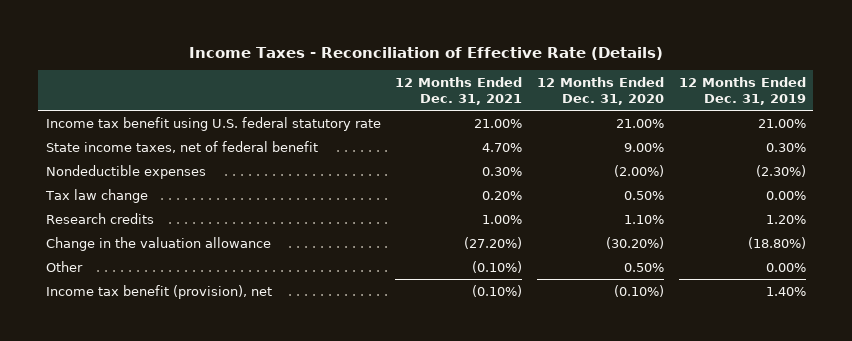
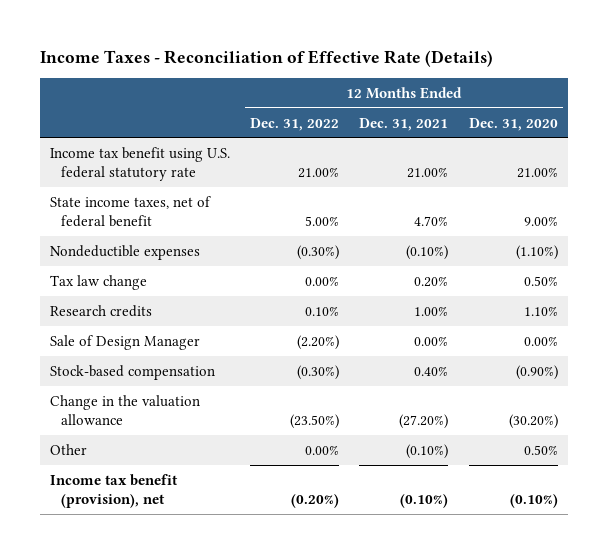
[679,77,807,105] 12 Months Ended Dec. 31, 2019 -> none
none -> [250,117,340,131] Dec. 31, 2022
[482,166,523,176] 0.30% -> [406,244,449,260] (0.10%)
[614,164,665,177] (2.00%) -> [515,244,558,260] (1.10%)
none -> [49,334,200,350] Sale of Design Manager
none -> [49,364,215,380] Stock-based compensation

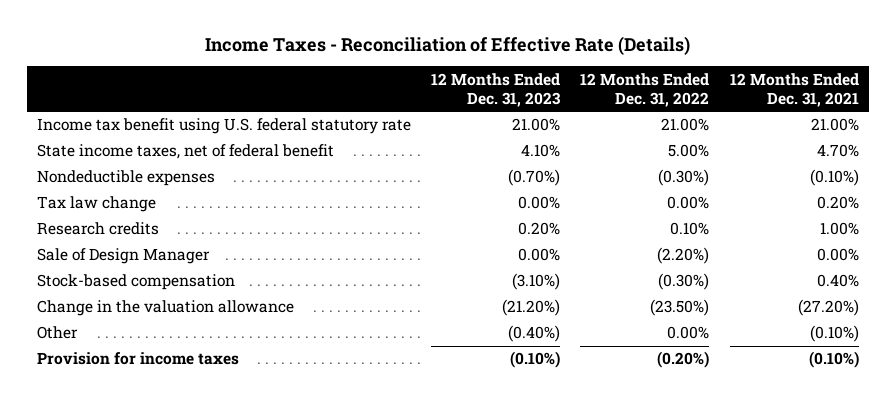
[468,117,558,131] Dec. 31, 2020 -> none
none -> [431,72,562,108] 12 Months Ended Dec. 31, 2023
[49,473,178,509] Income tax benefit (provision), net -> [36,352,239,366] Provision for income taxes

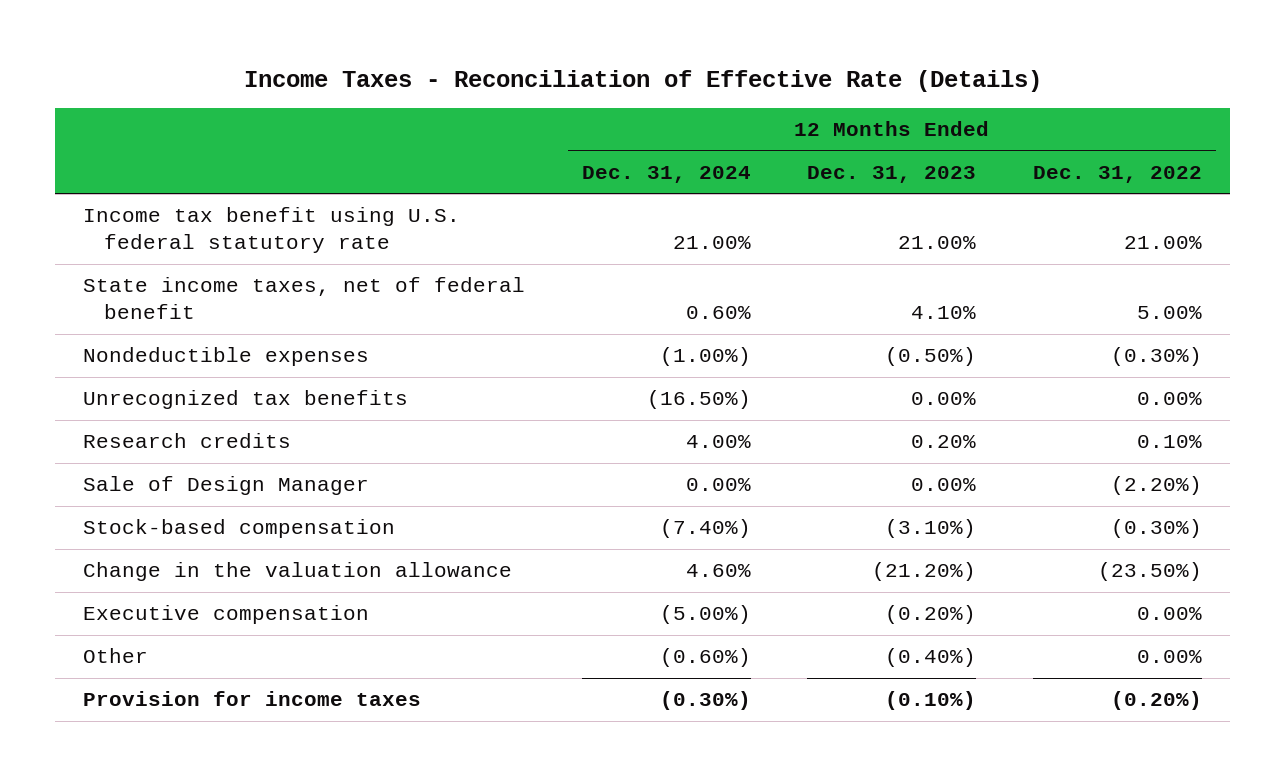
[729,72,859,108] 12 Months Ended Dec. 31, 2021 -> none
none -> [581,165,751,183] Dec. 31, 2024
[508,169,561,187] (0.70%) -> [885,347,977,367] (0.50%)
[36,196,156,213] Tax law change -> [83,390,409,410] Unrecognized tax benefits
none -> [83,605,370,625] Executive compensation

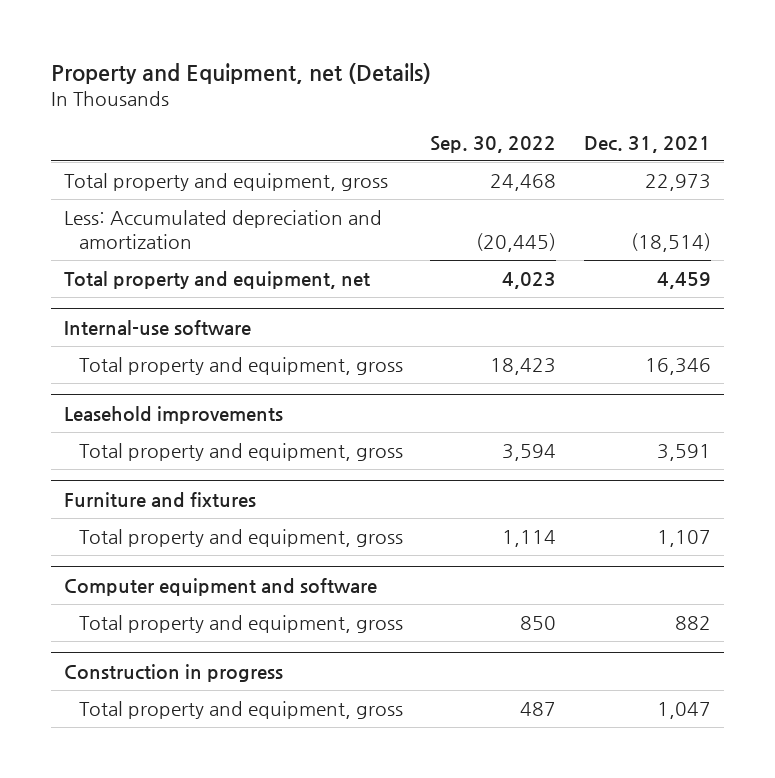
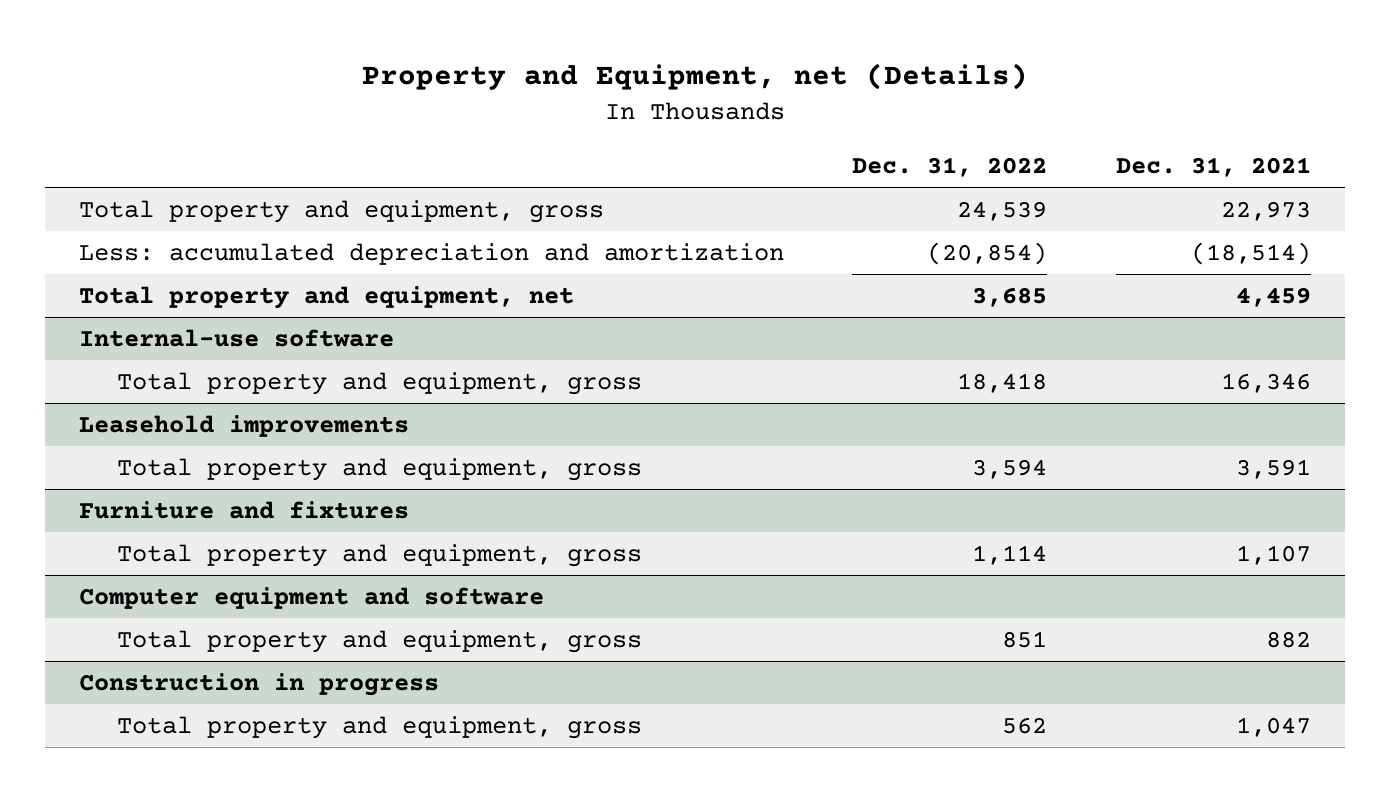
[430,135,557,153] Sep. 30, 2022 -> none
none -> [852,157,1048,178] Dec. 31, 2022
[64,210,383,249] Less: Accumulated depreciation and amortization -> [78,242,784,265] Less: accumulated depreciation and amortization

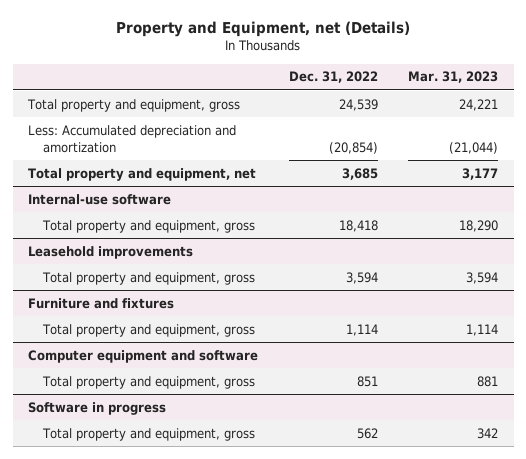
[1115,157,1311,178] Dec. 31, 2021 -> none
none -> [408,71,499,84] Mar. 31, 2023
[78,242,784,265] Less: accumulated depreciation and amortization -> [27,124,236,153] Less: Accumulated depreciation and amortization
[78,672,439,696] Construction in progress -> [27,401,166,415] Software in progress

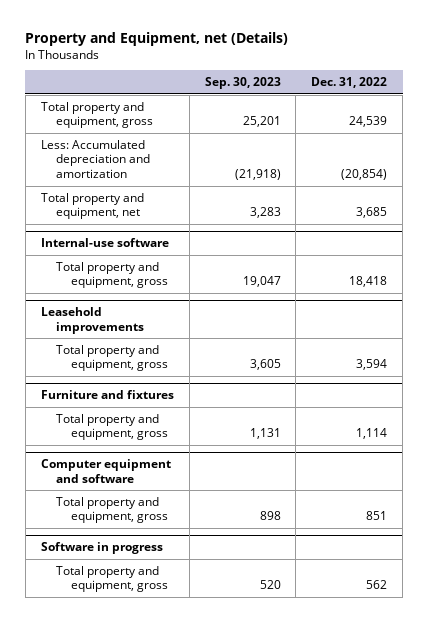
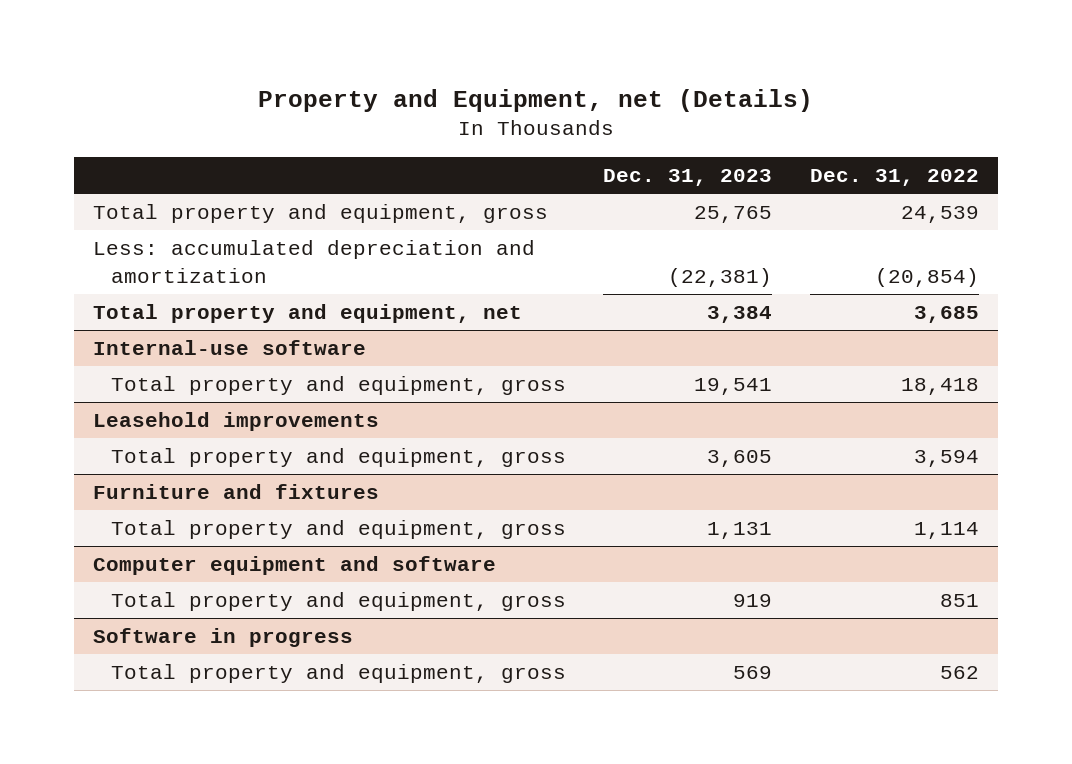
[204,77,281,90] Sep. 30, 2023 -> none
none -> [603,168,773,186] Dec. 31, 2023
[40,139,150,178] Less: Accumulated depreciation and amortization -> [92,240,535,283] Less: accumulated depreciation and amortization

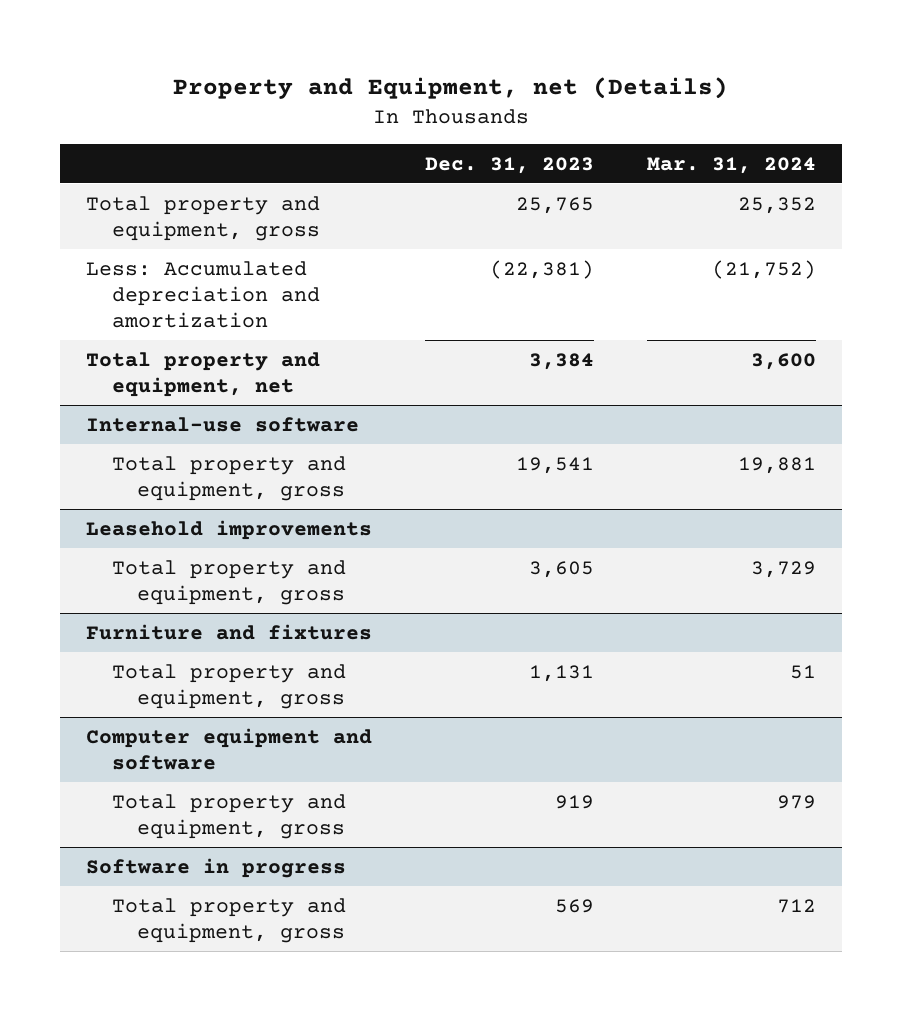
[810,168,980,186] Dec. 31, 2022 -> none
none -> [646,156,816,174] Mar. 31, 2024
[92,240,535,283] Less: accumulated depreciation and amortization -> [86,260,320,328] Less: Accumulated depreciation and amortization

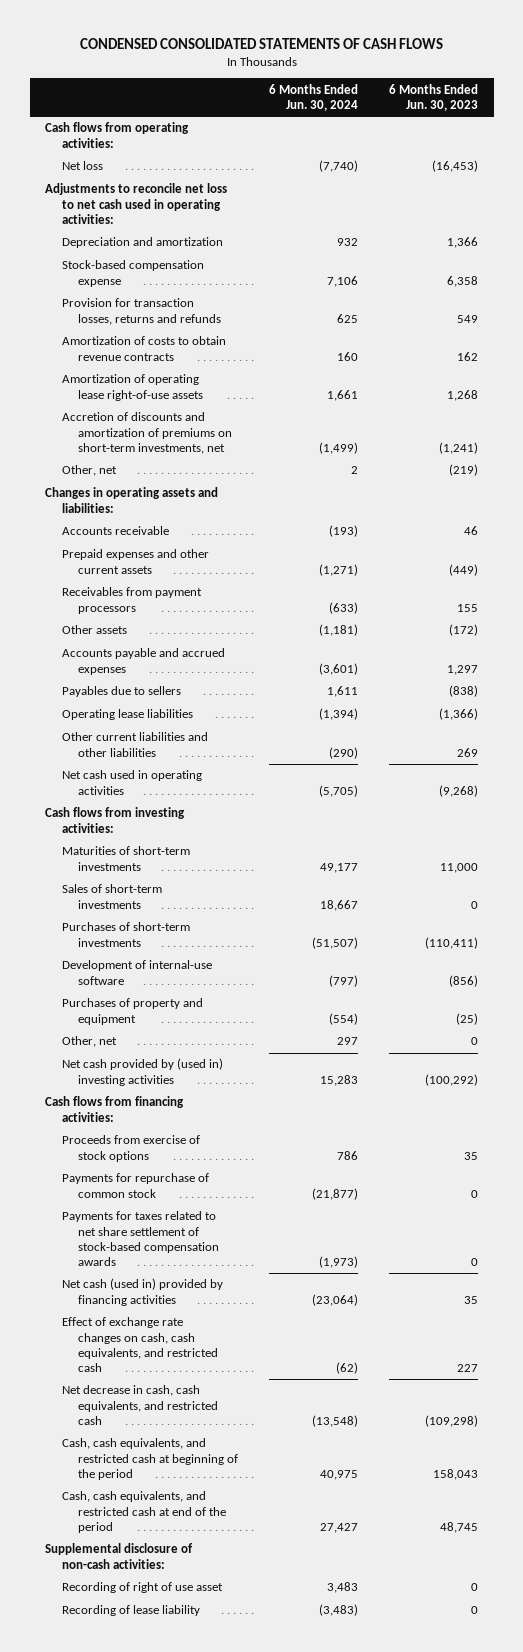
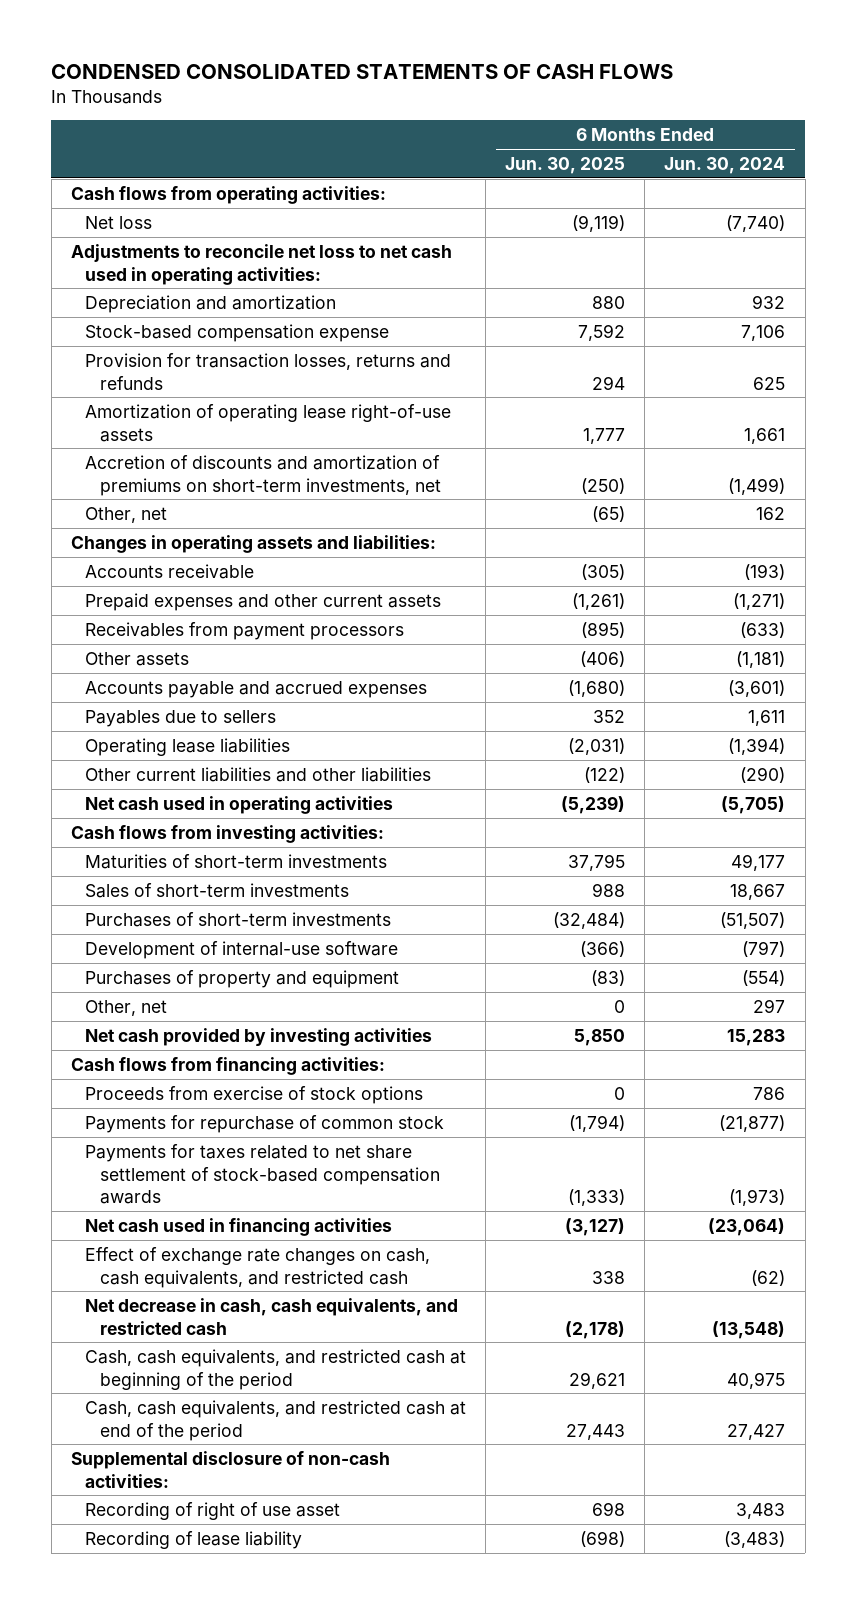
[389,83,479,112] 6 Months Ended Jun. 30, 2023 -> none
none -> [505,156,626,174] Jun. 30, 2025
[61,336,226,361] Amortization of costs to obtain revenue contracts -> none
[351,466,359,475] 2 -> [756,506,786,520] 162
[61,1058,223,1086] Net cash provided by (used in) investing activities -> [85,1027,433,1046] Net cash provided by investing activities
[61,1278,223,1306] Net cash (used in) provided by financing activities -> [85,1217,393,1236] Net cash used in financing activities

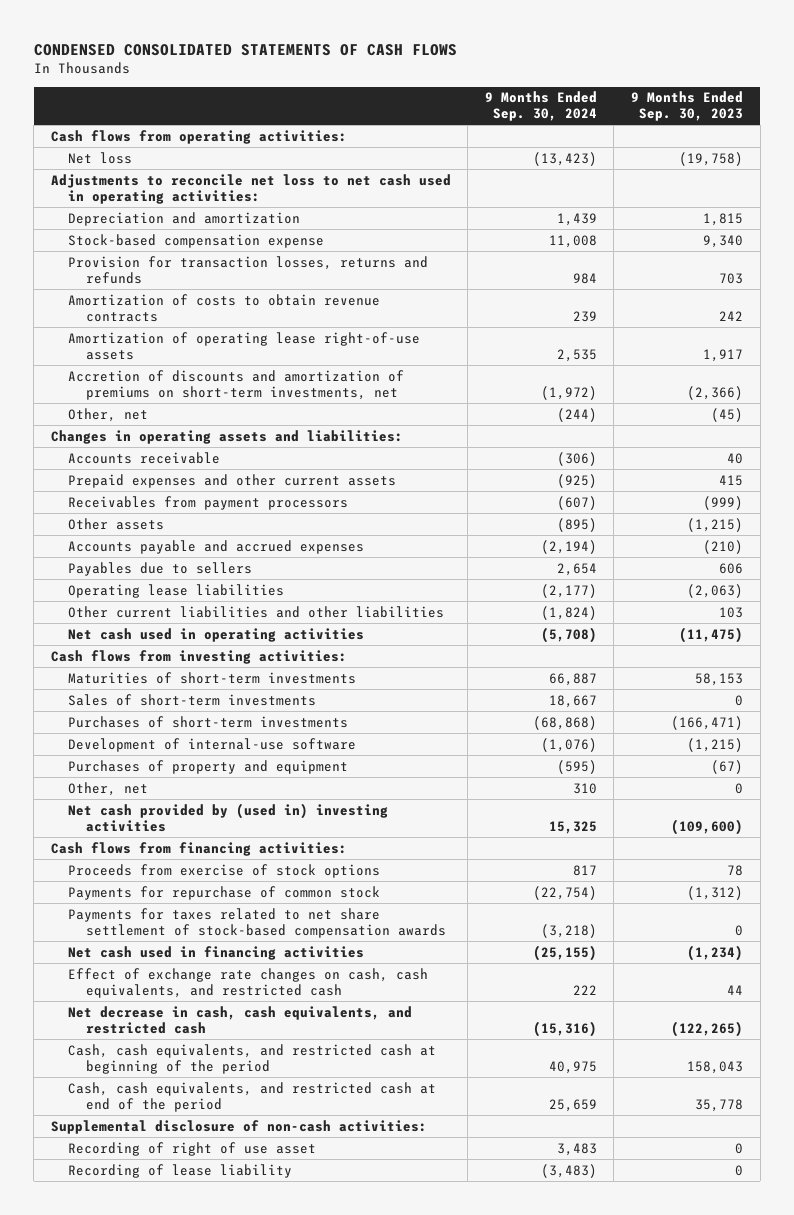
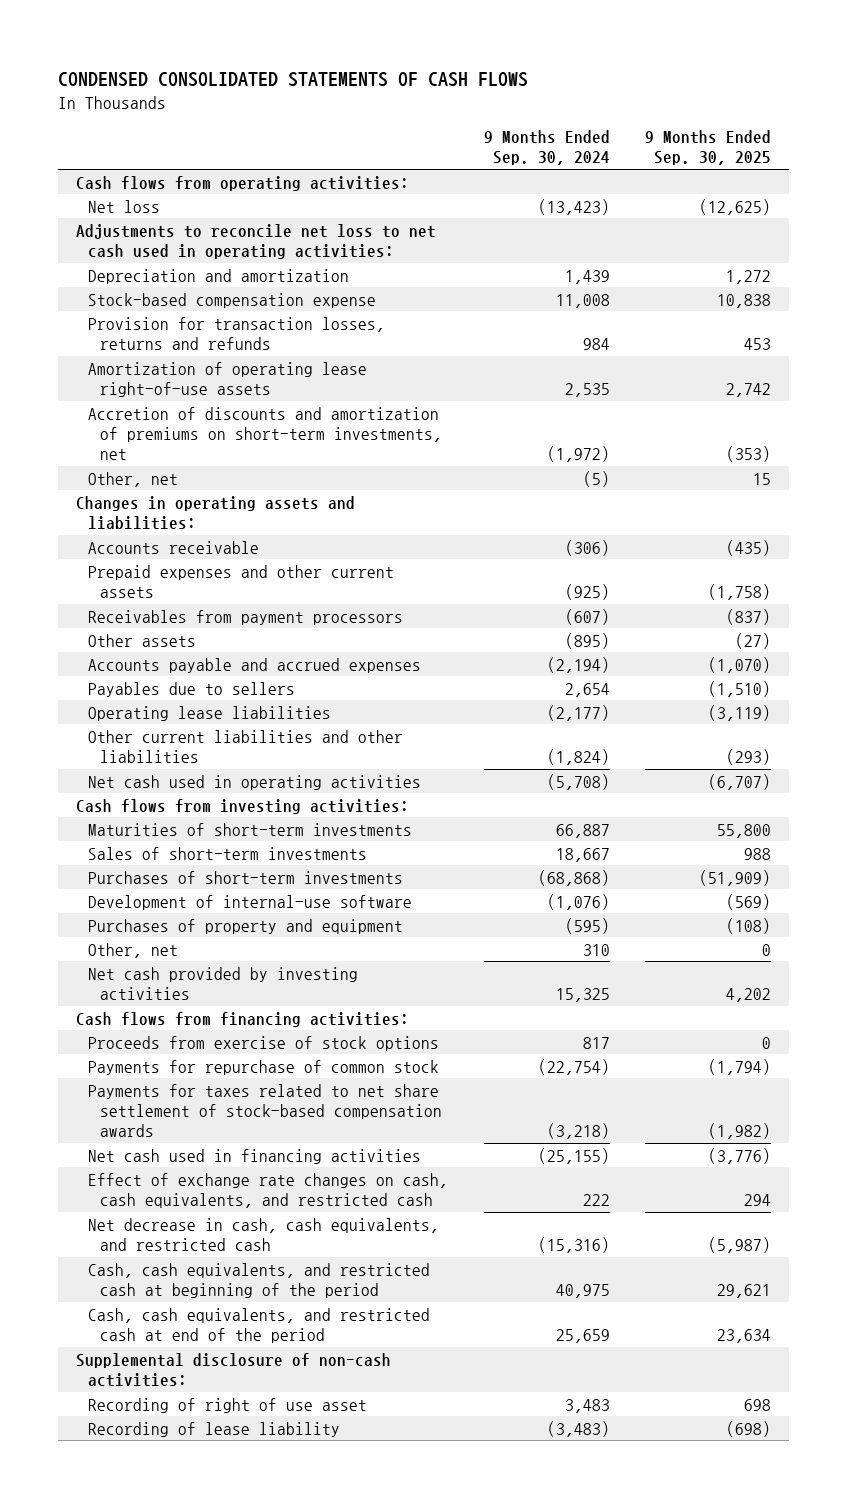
[630,91,743,122] 9 Months Ended Sep. 30, 2023 -> none
none -> [645,130,772,166] 9 Months Ended Sep. 30, 2025
[68,293,381,322] Amortization of costs to obtain revenue contracts -> none
[556,407,597,422] (244) -> [582,470,610,487] (5)
[68,802,389,832] Net cash provided by (used in) investing activities -> [88,966,359,1000] Net cash provided by investing activities

